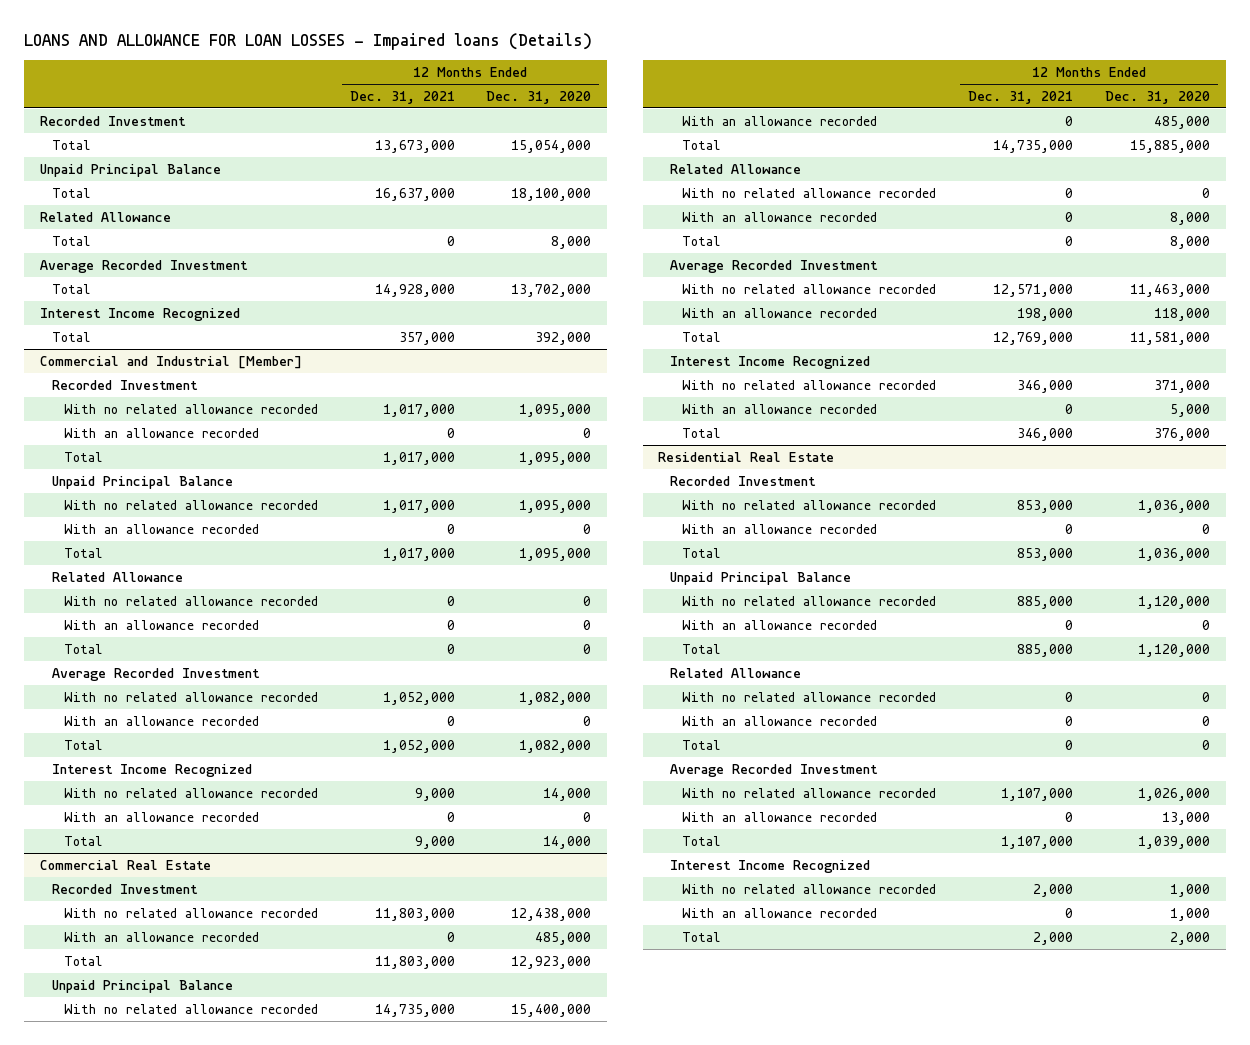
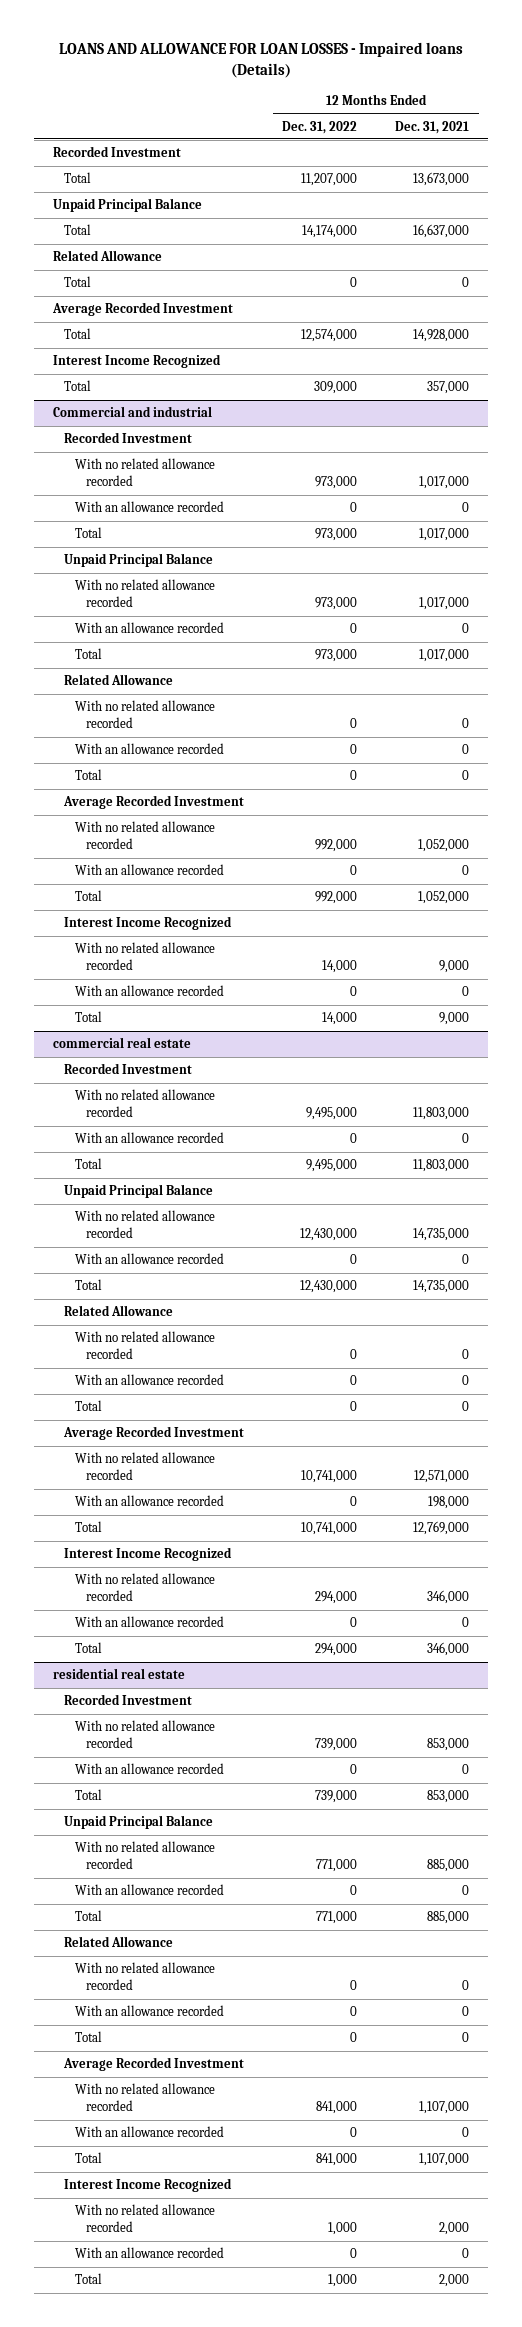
[486,90,592,104] Dec. 31, 2020 -> none
none -> [282,120,358,134] Dec. 31, 2022
[39,355,302,369] Commercial and Industrial [Member] -> [52,406,212,418] Commercial and industrial
[39,859,211,870] Commercial Real Estate -> [52,1037,191,1049] commercial real estate
[658,451,835,462] Residential Real Estate -> [52,1668,185,1680] residential real estate

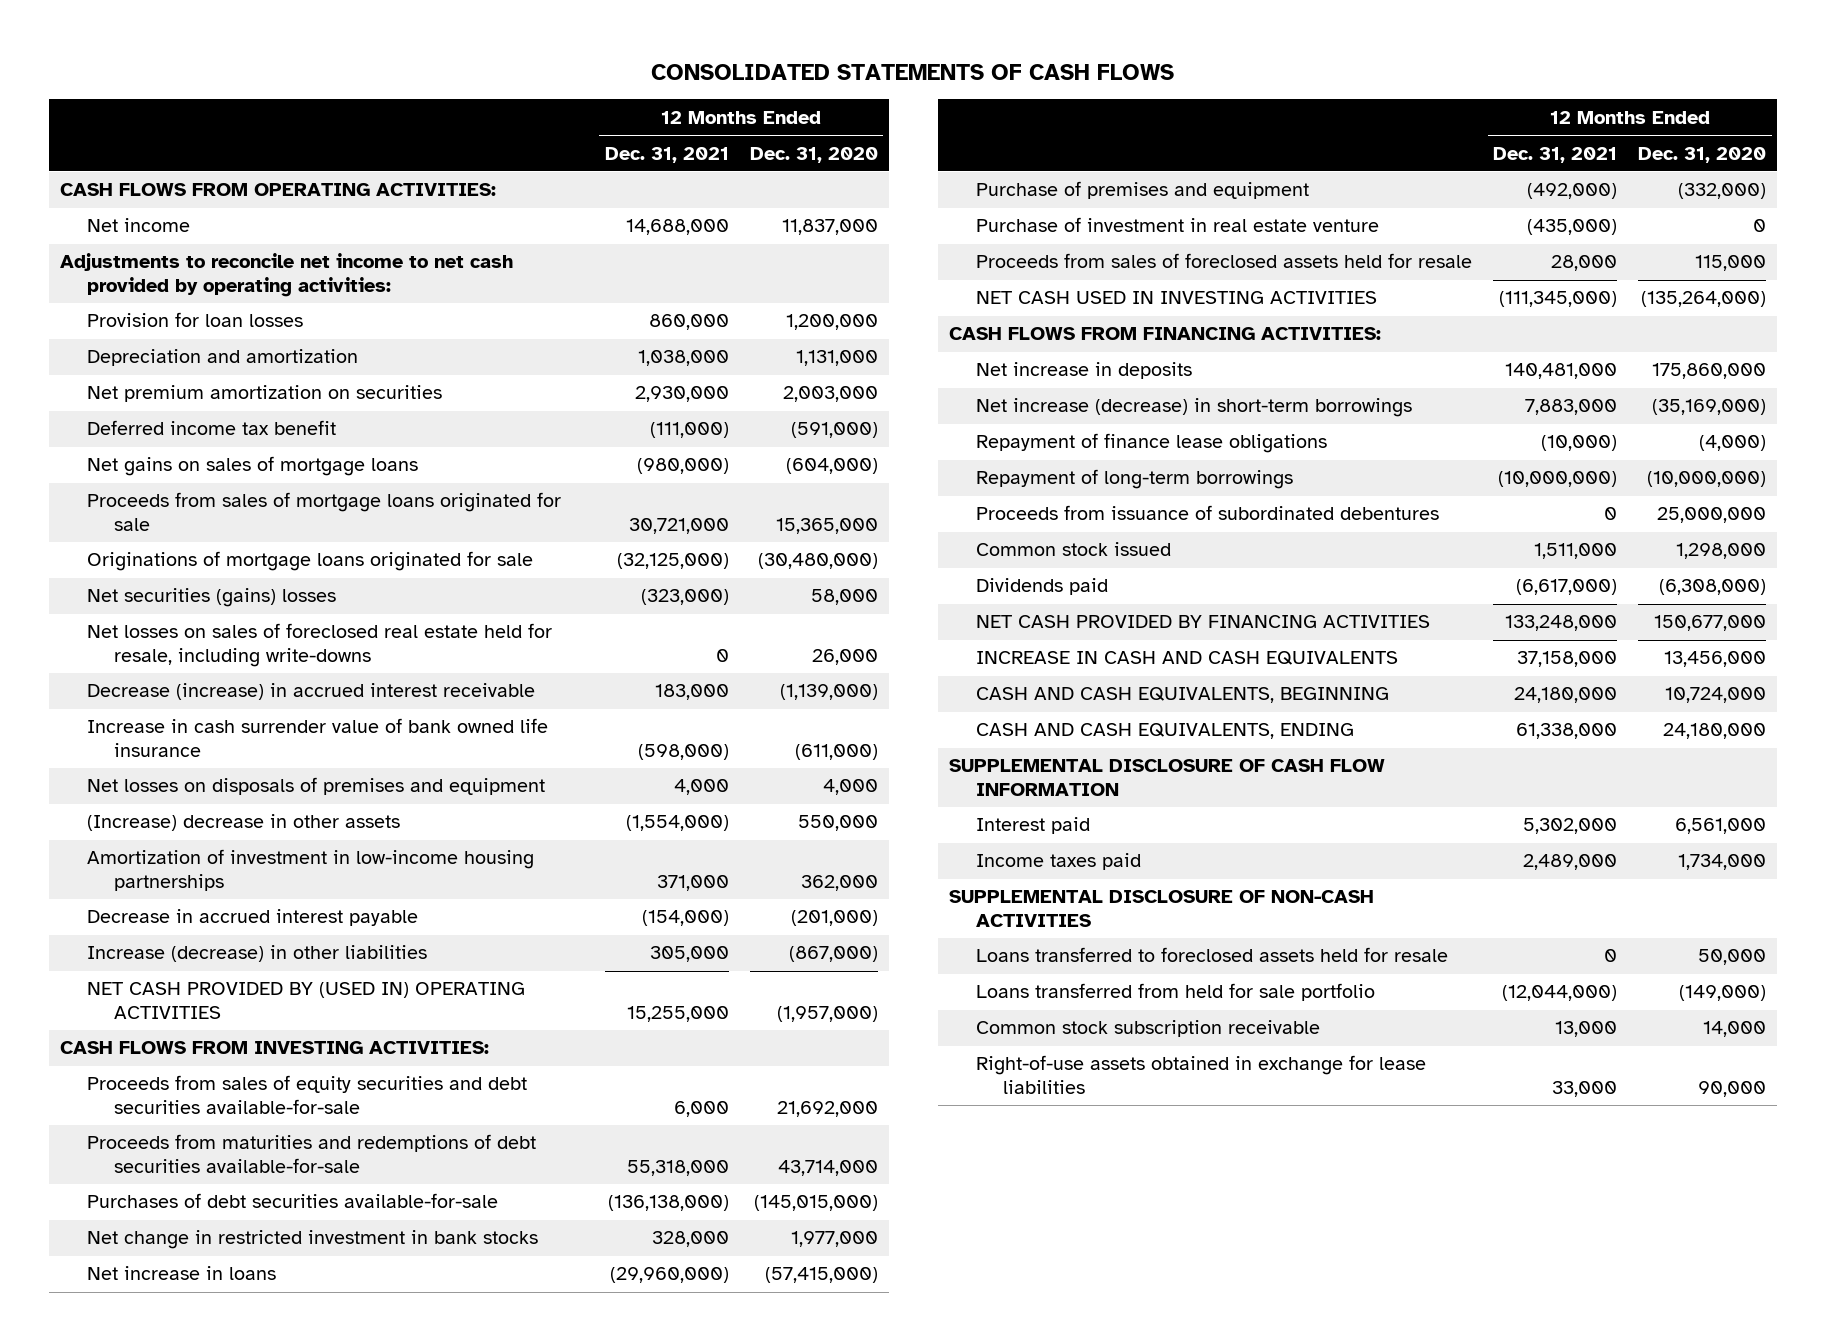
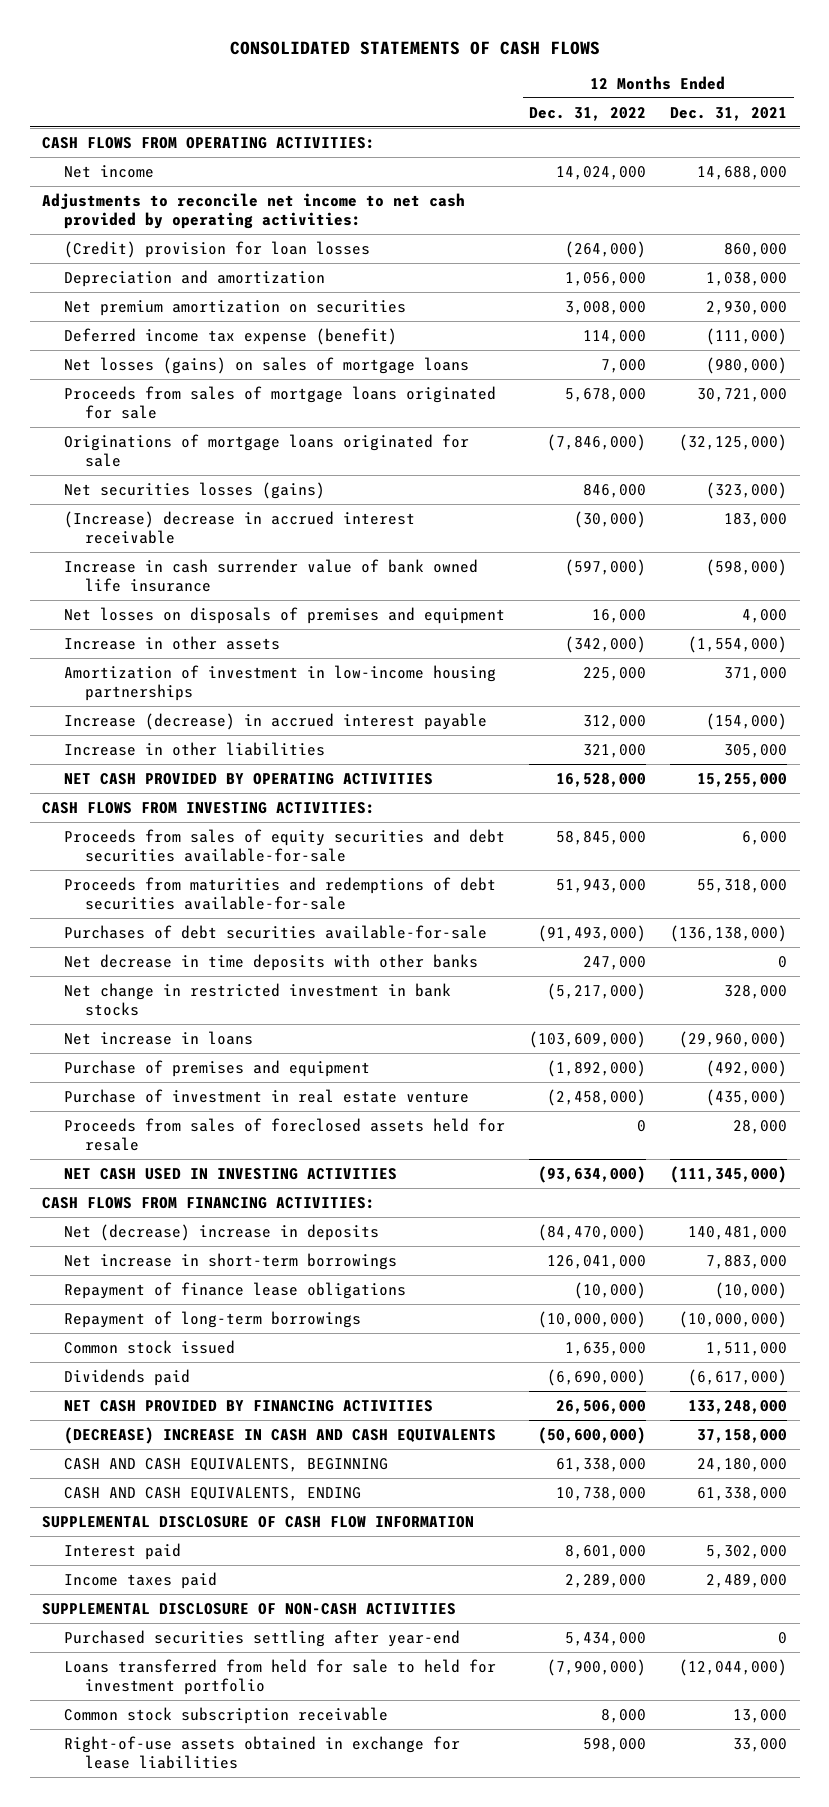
[750,146,879,163] Dec. 31, 2020 -> none
none -> [529,106,647,121] Dec. 31, 2022
[87,312,304,328] Provision for loan losses -> [63,240,370,258] (Credit) provision for loan losses
[87,420,337,436] Deferred income tax benefit -> [63,327,397,345] Deferred income tax expense (benefit)
[87,456,419,477] Net gains on sales of mortgage loans -> [63,356,469,374] Net losses (gains) on sales of mortgage loans
[87,623,553,668] Net losses on sales of foreclosed real estate held for resale, including write-downs -> none
[87,588,337,608] Net securities (gains) losses -> [63,481,325,499] Net securities losses (gains)
[87,683,536,701] Decrease (increase) in accrued interest receivable -> [63,510,415,545] (Increase) decrease in accrued interest receivable
[87,814,401,832] (Increase) decrease in other assets -> [63,635,280,650] Increase in other assets
[87,909,419,927] Decrease in accrued interest payable -> [63,712,487,730] Increase (decrease) in accrued interest payable
[87,945,428,963] Increase (decrease) in other liabilities -> [63,741,325,756] Increase in other liabilities
[87,982,526,1020] NET CASH PROVIDED BY (USED IN) OPERATING ACTIVITIES -> [63,772,433,785] NET CASH PROVIDED BY OPERATING ACTIVITIES
none -> [63,953,478,971] Net decrease in time deposits with other banks
[975,362,1192,380] Net increase in deposits -> [63,1223,379,1241] Net (decrease) increase in deposits
[975,398,1412,418] Net increase (decrease) in short-term borrowings -> [63,1252,397,1270] Net increase in short-term borrowings
[975,505,1439,521] Proceeds from issuance of subordinated debentures -> none
[975,651,1398,666] INCREASE IN CASH AND CASH EQUIVALENTS -> [63,1426,496,1444] (DECREASE) INCREASE IN CASH AND CASH EQUIVALENTS
[975,947,1448,963] Loans transferred to foreclosed assets held for resale -> none
none -> [63,1629,460,1647] Purchased securities settling after year-end
[975,983,1375,1002] Loans transferred from held for sale portfolio -> [63,1658,496,1696] Loans transferred from held for sale to held for investment portfolio

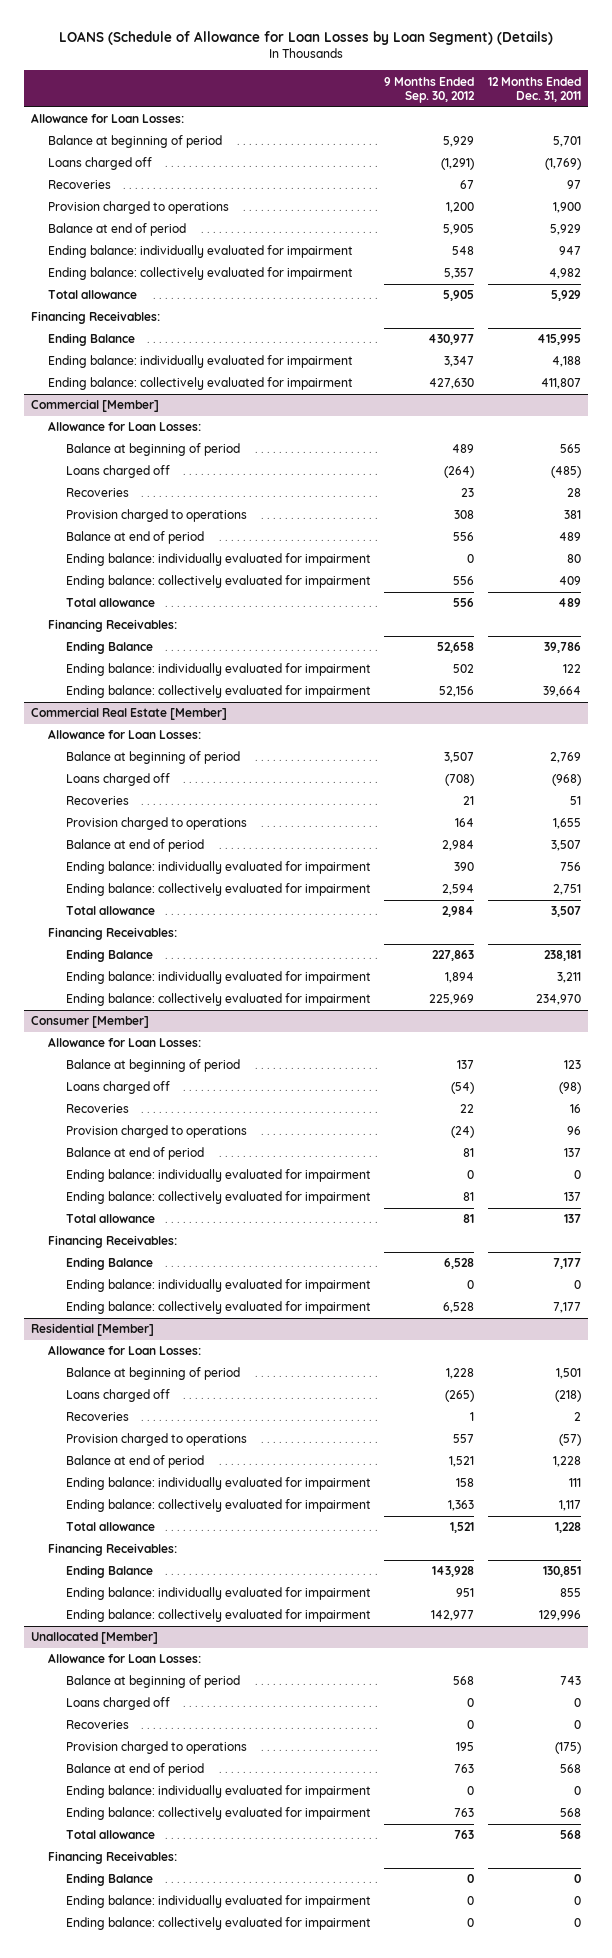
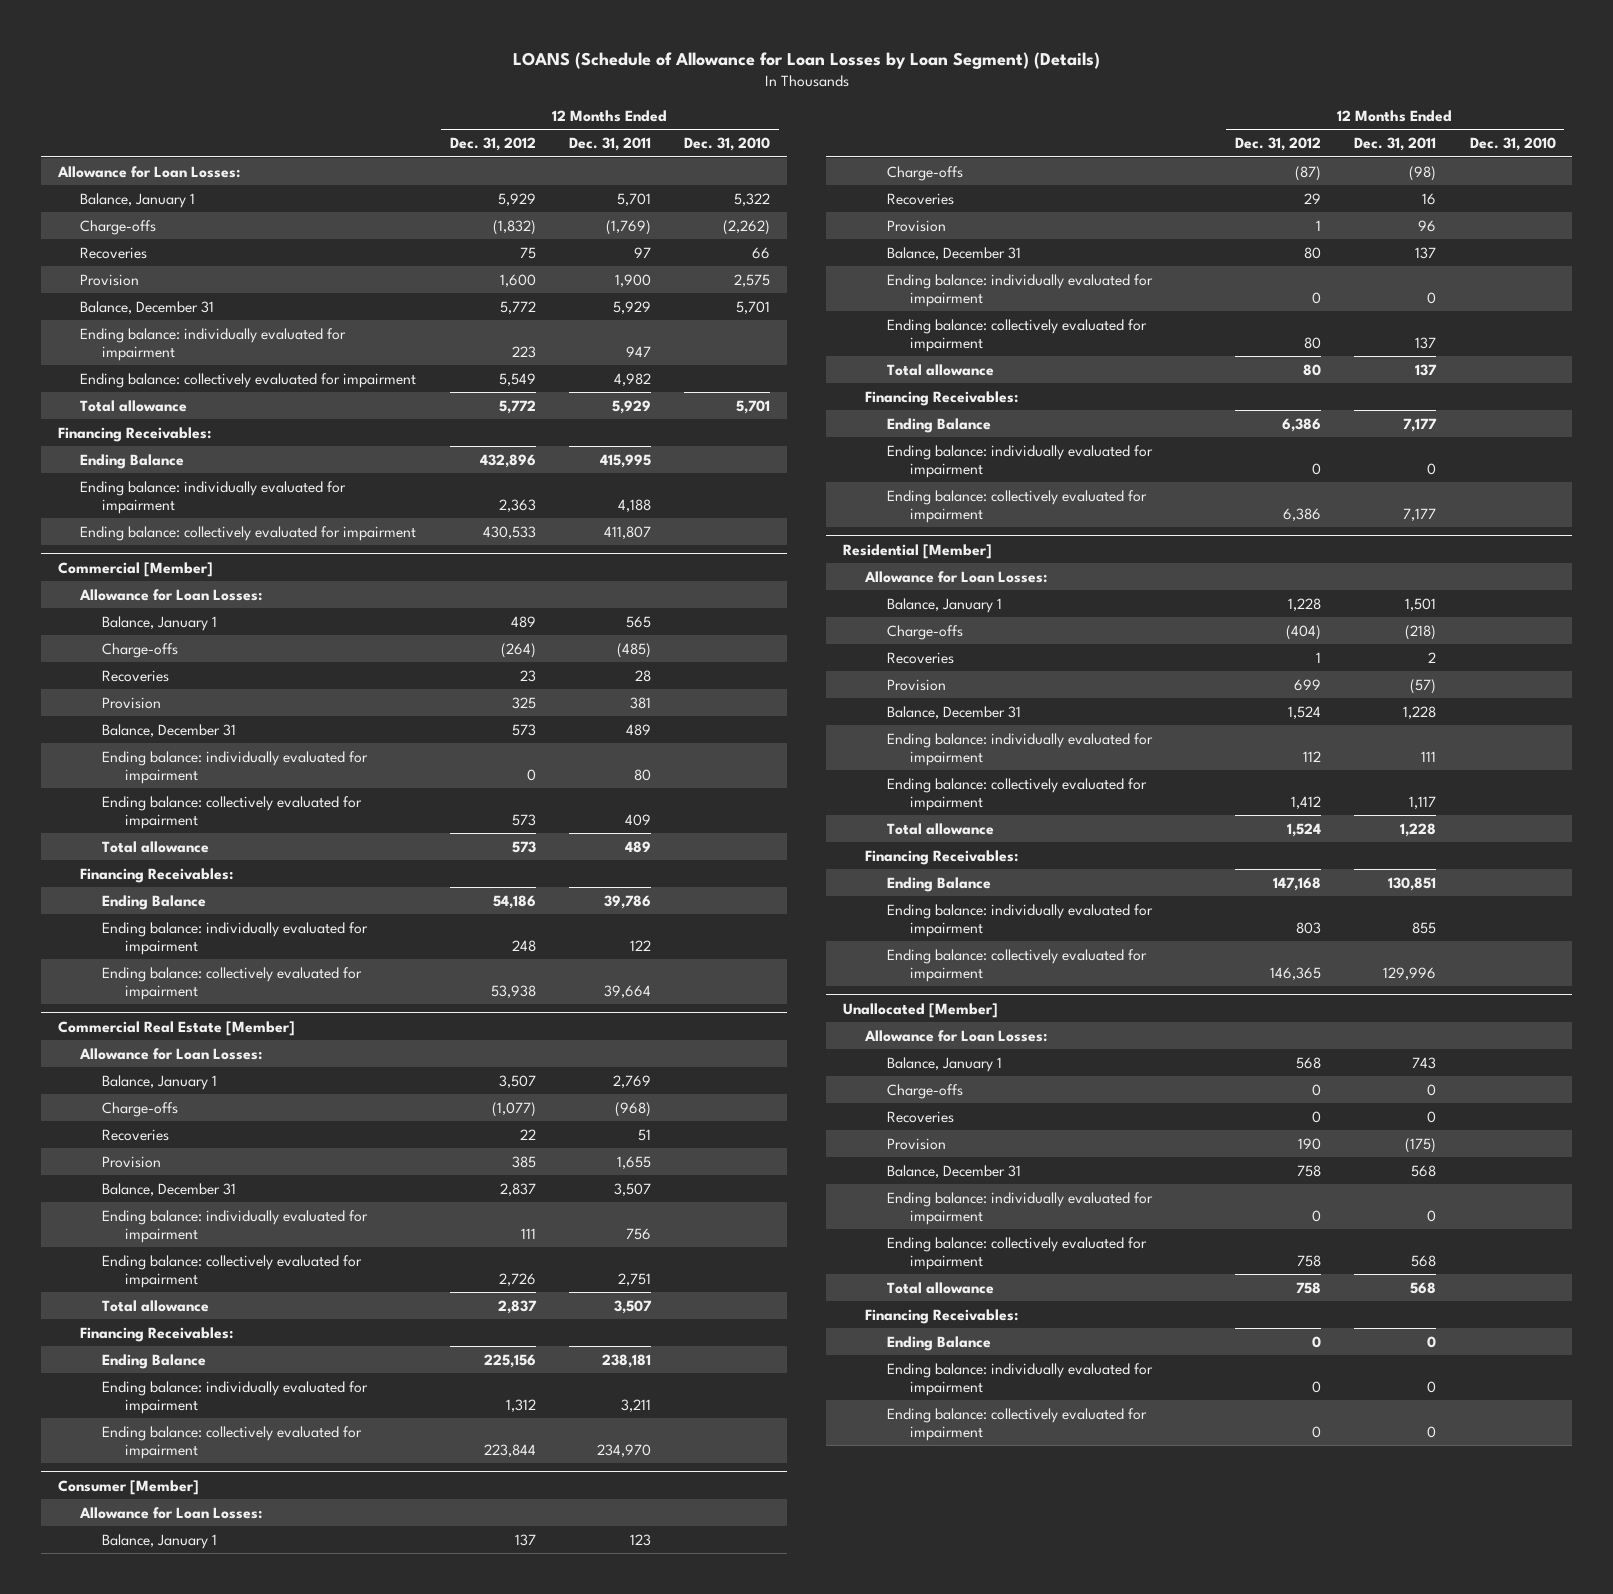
[384,76,476,103] 9 Months Ended Sep. 30, 2012 -> none
none -> [449,137,536,152] Dec. 31, 2012
none -> [684,137,771,152] Dec. 31, 2010
[48,135,223,149] Balance at beginning of period -> [80,192,196,208] Balance, January 1
[48,157,153,171] Loans charged off -> [80,219,157,235] Charge-offs
[48,201,230,215] Provision charged to operations -> [80,273,140,286] Provision
[48,223,187,237] Balance at end of period -> [80,300,215,314] Balance, December 31
[65,443,240,457] Balance at beginning of period -> [102,615,218,631] Balance, January 1
[65,465,170,479] Loans charged off -> [102,642,179,658] Charge-offs
[65,509,247,523] Provision charged to operations -> [102,696,162,709] Provision
[65,531,204,545] Balance at end of period -> [102,723,237,737] Balance, December 31
[65,751,240,765] Balance at beginning of period -> [102,1074,218,1090] Balance, January 1
[65,773,170,787] Loans charged off -> [102,1101,179,1117] Charge-offs
[65,817,247,831] Provision charged to operations -> [102,1155,162,1168] Provision
[65,839,204,853] Balance at end of period -> [102,1182,237,1196] Balance, December 31
[65,1059,240,1073] Balance at beginning of period -> [102,1533,218,1549] Balance, January 1
[65,1081,170,1095] Loans charged off -> [887,165,964,181] Charge-offs
[65,1125,247,1139] Provision charged to operations -> [887,219,947,232] Provision
[65,1147,204,1161] Balance at end of period -> [887,246,1022,260] Balance, December 31
[65,1367,240,1381] Balance at beginning of period -> [887,597,1003,613] Balance, January 1
[65,1389,170,1403] Loans charged off -> [887,624,964,640] Charge-offs
[65,1433,247,1447] Provision charged to operations -> [887,678,947,691] Provision
[65,1455,204,1469] Balance at end of period -> [887,705,1022,719] Balance, December 31
[65,1675,240,1689] Balance at beginning of period -> [887,1056,1003,1072] Balance, January 1
[65,1697,170,1711] Loans charged off -> [887,1083,964,1099] Charge-offs
[65,1741,247,1755] Provision charged to operations -> [887,1137,947,1150] Provision
[65,1763,204,1777] Balance at end of period -> [887,1164,1022,1178] Balance, December 31

